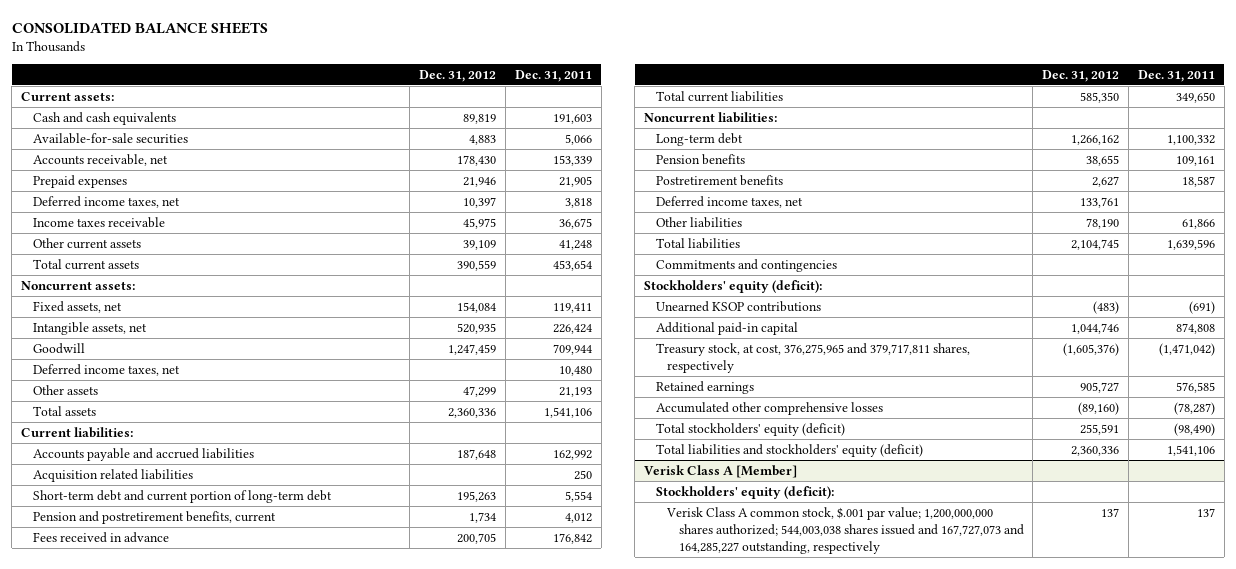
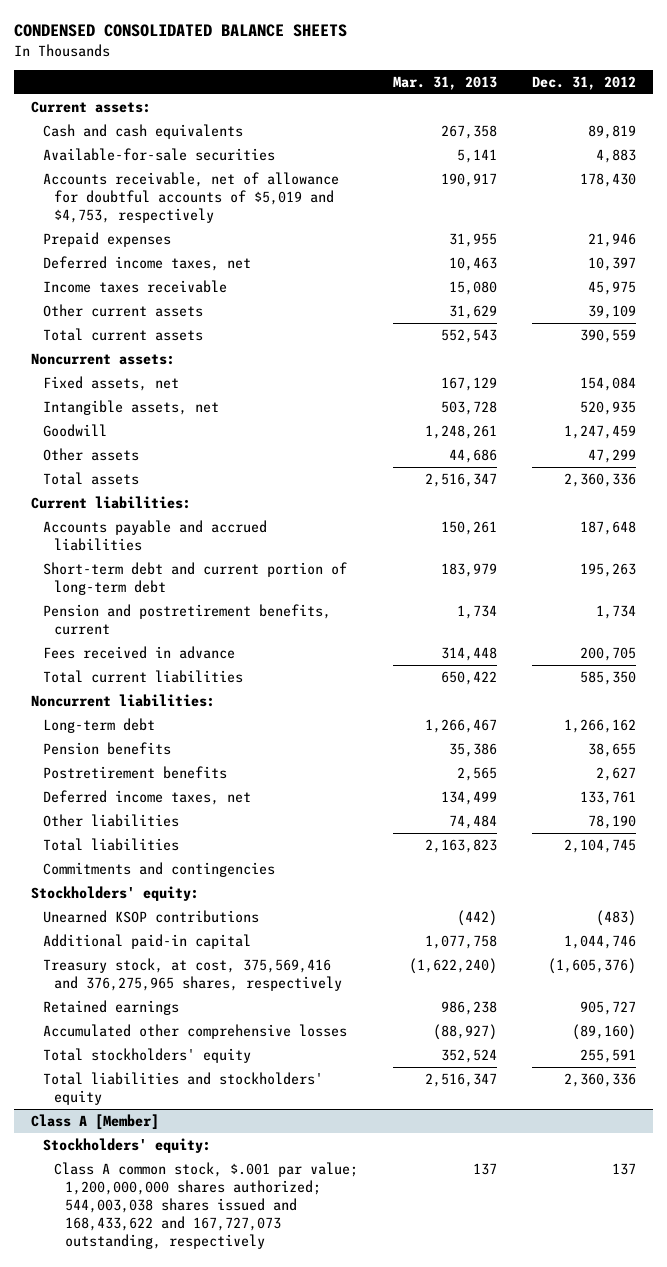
[11,21,268,34] CONSOLIDATED BALANCE SHEETS -> [13,24,347,38] CONDENSED CONSOLIDATED BALANCE SHEETS
[514,69,592,82] Dec. 31, 2011 -> none
none -> [392,75,497,90] Mar. 31, 2013
[32,153,168,166] Accounts receivable, net -> [42,171,339,223] Accounts receivable, net of allowance for doubtful accounts of $5,019 and $4,753, respectively
[32,363,180,376] Deferred income taxes, net -> none
[32,468,193,482] Acquisition related liabilities -> none
[644,279,823,293] Stockholders' equity (deficit): -> [31,885,200,901] Stockholders' equity:
[655,342,970,374] Treasury stock, at cost, 376,275,965 and 379,717,811 shares, respectively -> [42,957,342,991] Treasury stock, at cost, 375,569,416 and 376,275,965 shares, respectively
[655,422,845,436] Total stockholders' equity (deficit) -> [42,1047,251,1063] Total stockholders' equity
[655,443,923,457] Total liabilities and stockholders' equity (deficit) -> [42,1071,323,1105] Total liabilities and stockholders' equity
[644,464,798,478] Verisk Class A [Member] -> [31,1113,160,1130] Class A [Member]
[655,485,834,499] Stockholders' equity (deficit): -> [42,1137,211,1153] Stockholders' equity:
[666,506,1024,555] Verisk Class A common stock, $.001 par value; 1,200,000,000 shares authorized; 544,003,038 shares issued and 167,727,073 and 164,285,227 outstanding, respectively -> [53,1161,358,1250] Class A common stock, $.001 par value; 1,200,000,000 shares authorized; 544,003,038 shares issued and 168,433,622 and 167,727,073 outstanding, respectively

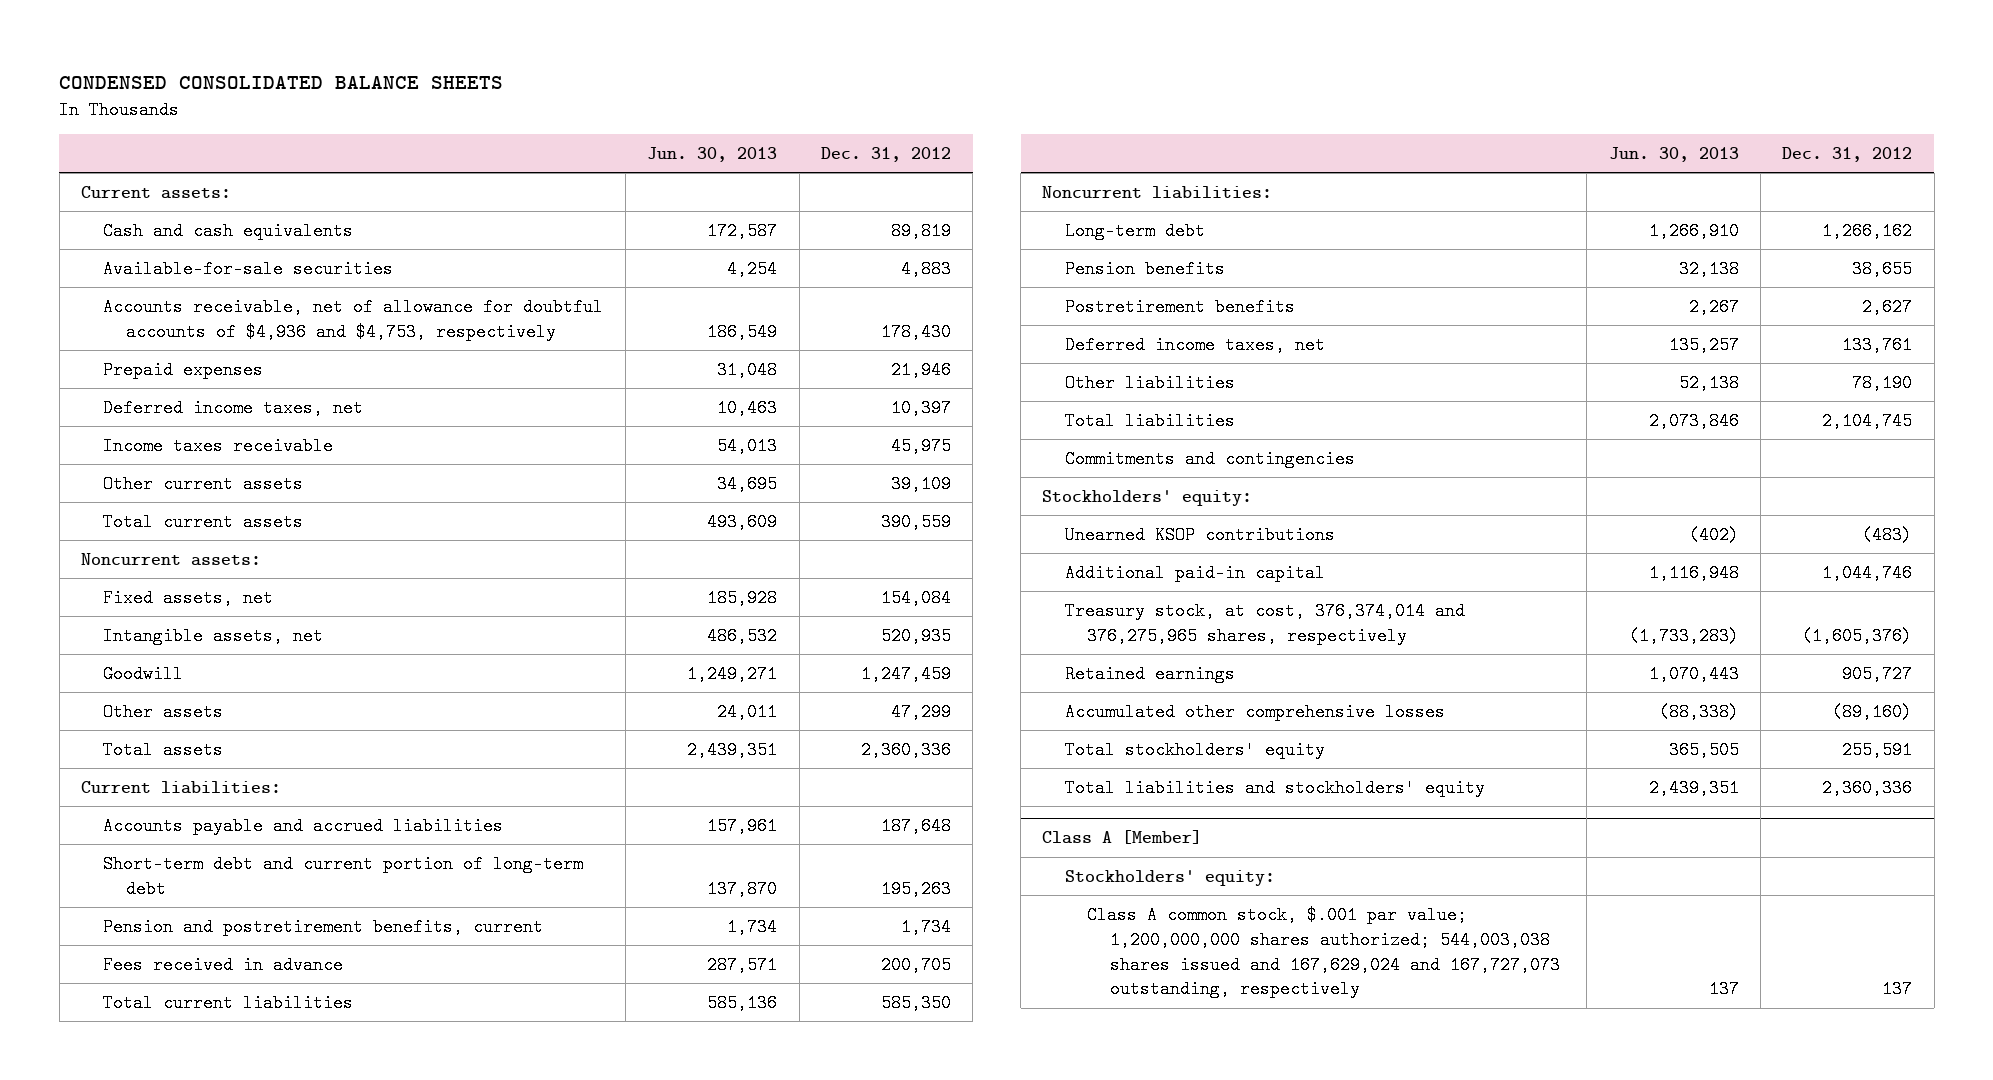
[392,75,497,90] Mar. 31, 2013 -> none
none -> [647,146,778,162] Jun. 30, 2013
[42,171,339,223] Accounts receivable, net of allowance for doubtful accounts of $5,019 and $4,753, respectively -> [103,297,604,341] Accounts receivable, net of allowance for doubtful accounts of $4,936 and $4,753, respectively
[42,957,342,991] Treasury stock, at cost, 375,569,416 and 376,275,965 shares, respectively -> [1064,601,1465,645] Treasury stock, at cost, 376,374,014 and 376,275,965 shares, respectively
[53,1161,358,1250] Class A common stock, $.001 par value; 1,200,000,000 shares authorized; 544,003,038 shares issued and 168,433,622 and 167,727,073 outstanding, respectively -> [1087,905,1560,999] Class A common stock, $.001 par value; 1,200,000,000 shares authorized; 544,003,038 shares issued and 167,629,024 and 167,727,073 outstanding, respectively

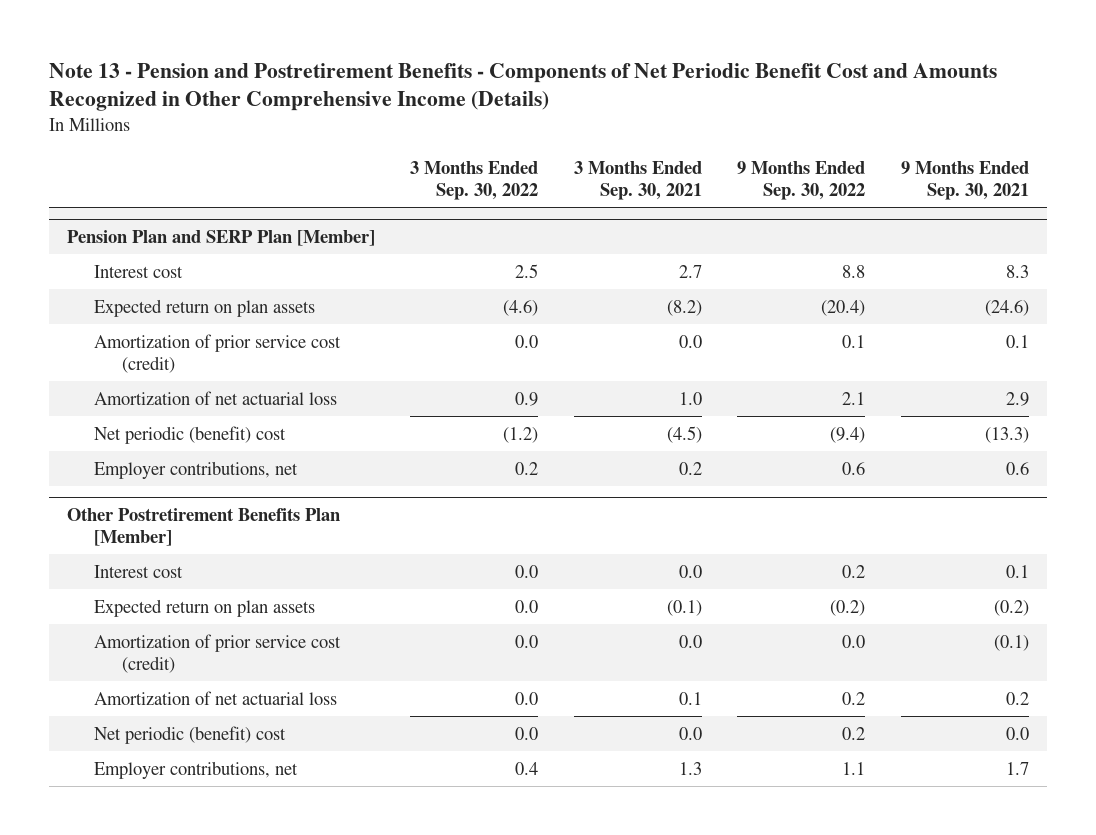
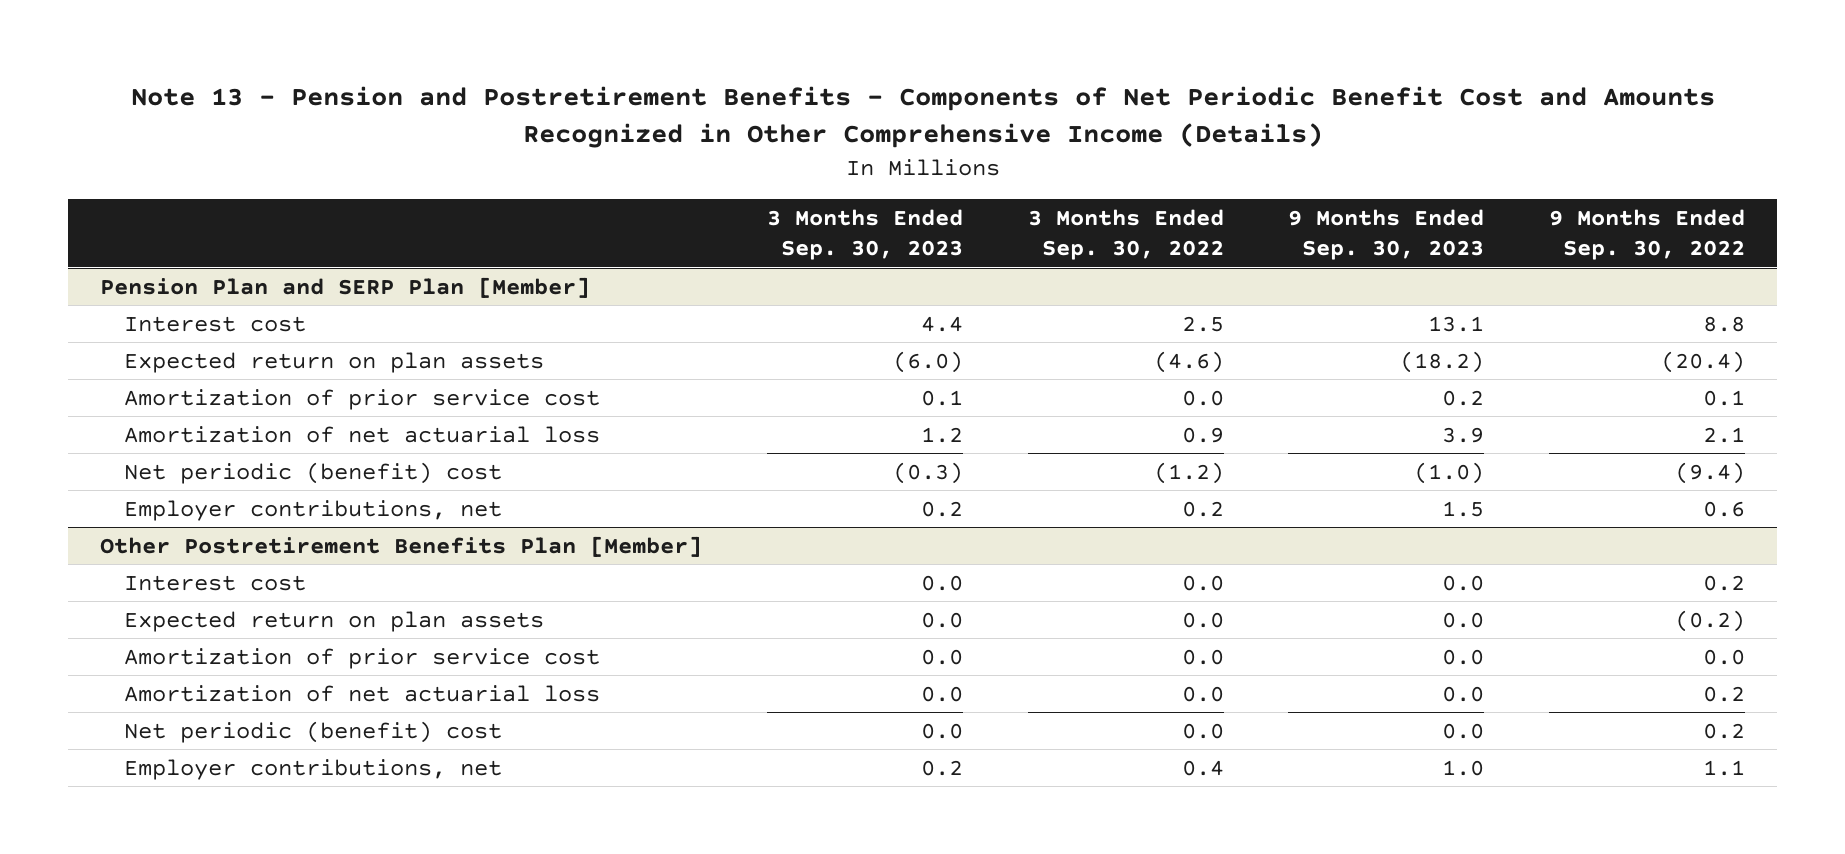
[573,160,702,200] 3 Months Ended Sep. 30, 2021 -> none
[900,160,1029,200] 9 Months Ended Sep. 30, 2021 -> none
none -> [766,208,963,261] 3 Months Ended Sep. 30, 2023
none -> [1288,208,1485,261] 9 Months Ended Sep. 30, 2023
[94,333,342,373] Amortization of prior service cost (credit) -> [124,388,601,410] Amortization of prior service cost
[94,633,342,673] Amortization of prior service cost (credit) -> [124,647,601,669] Amortization of prior service cost

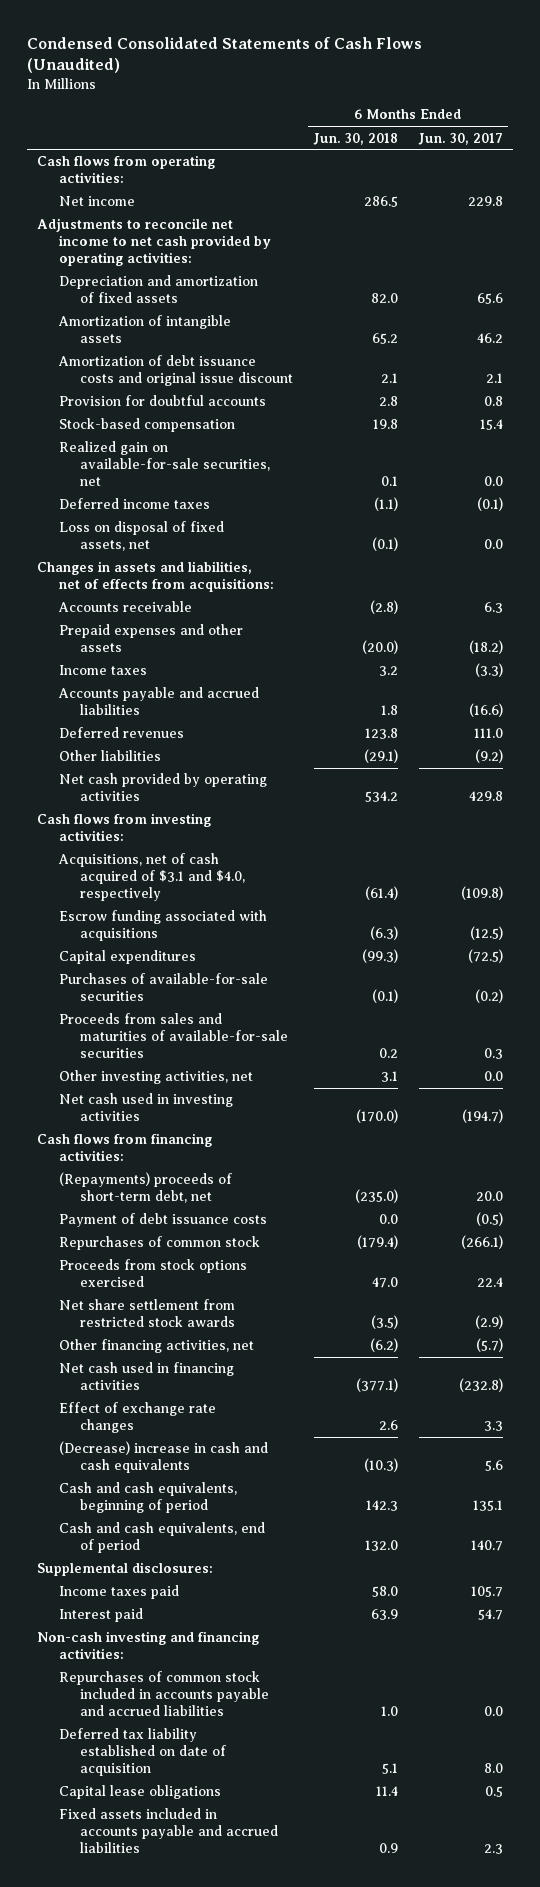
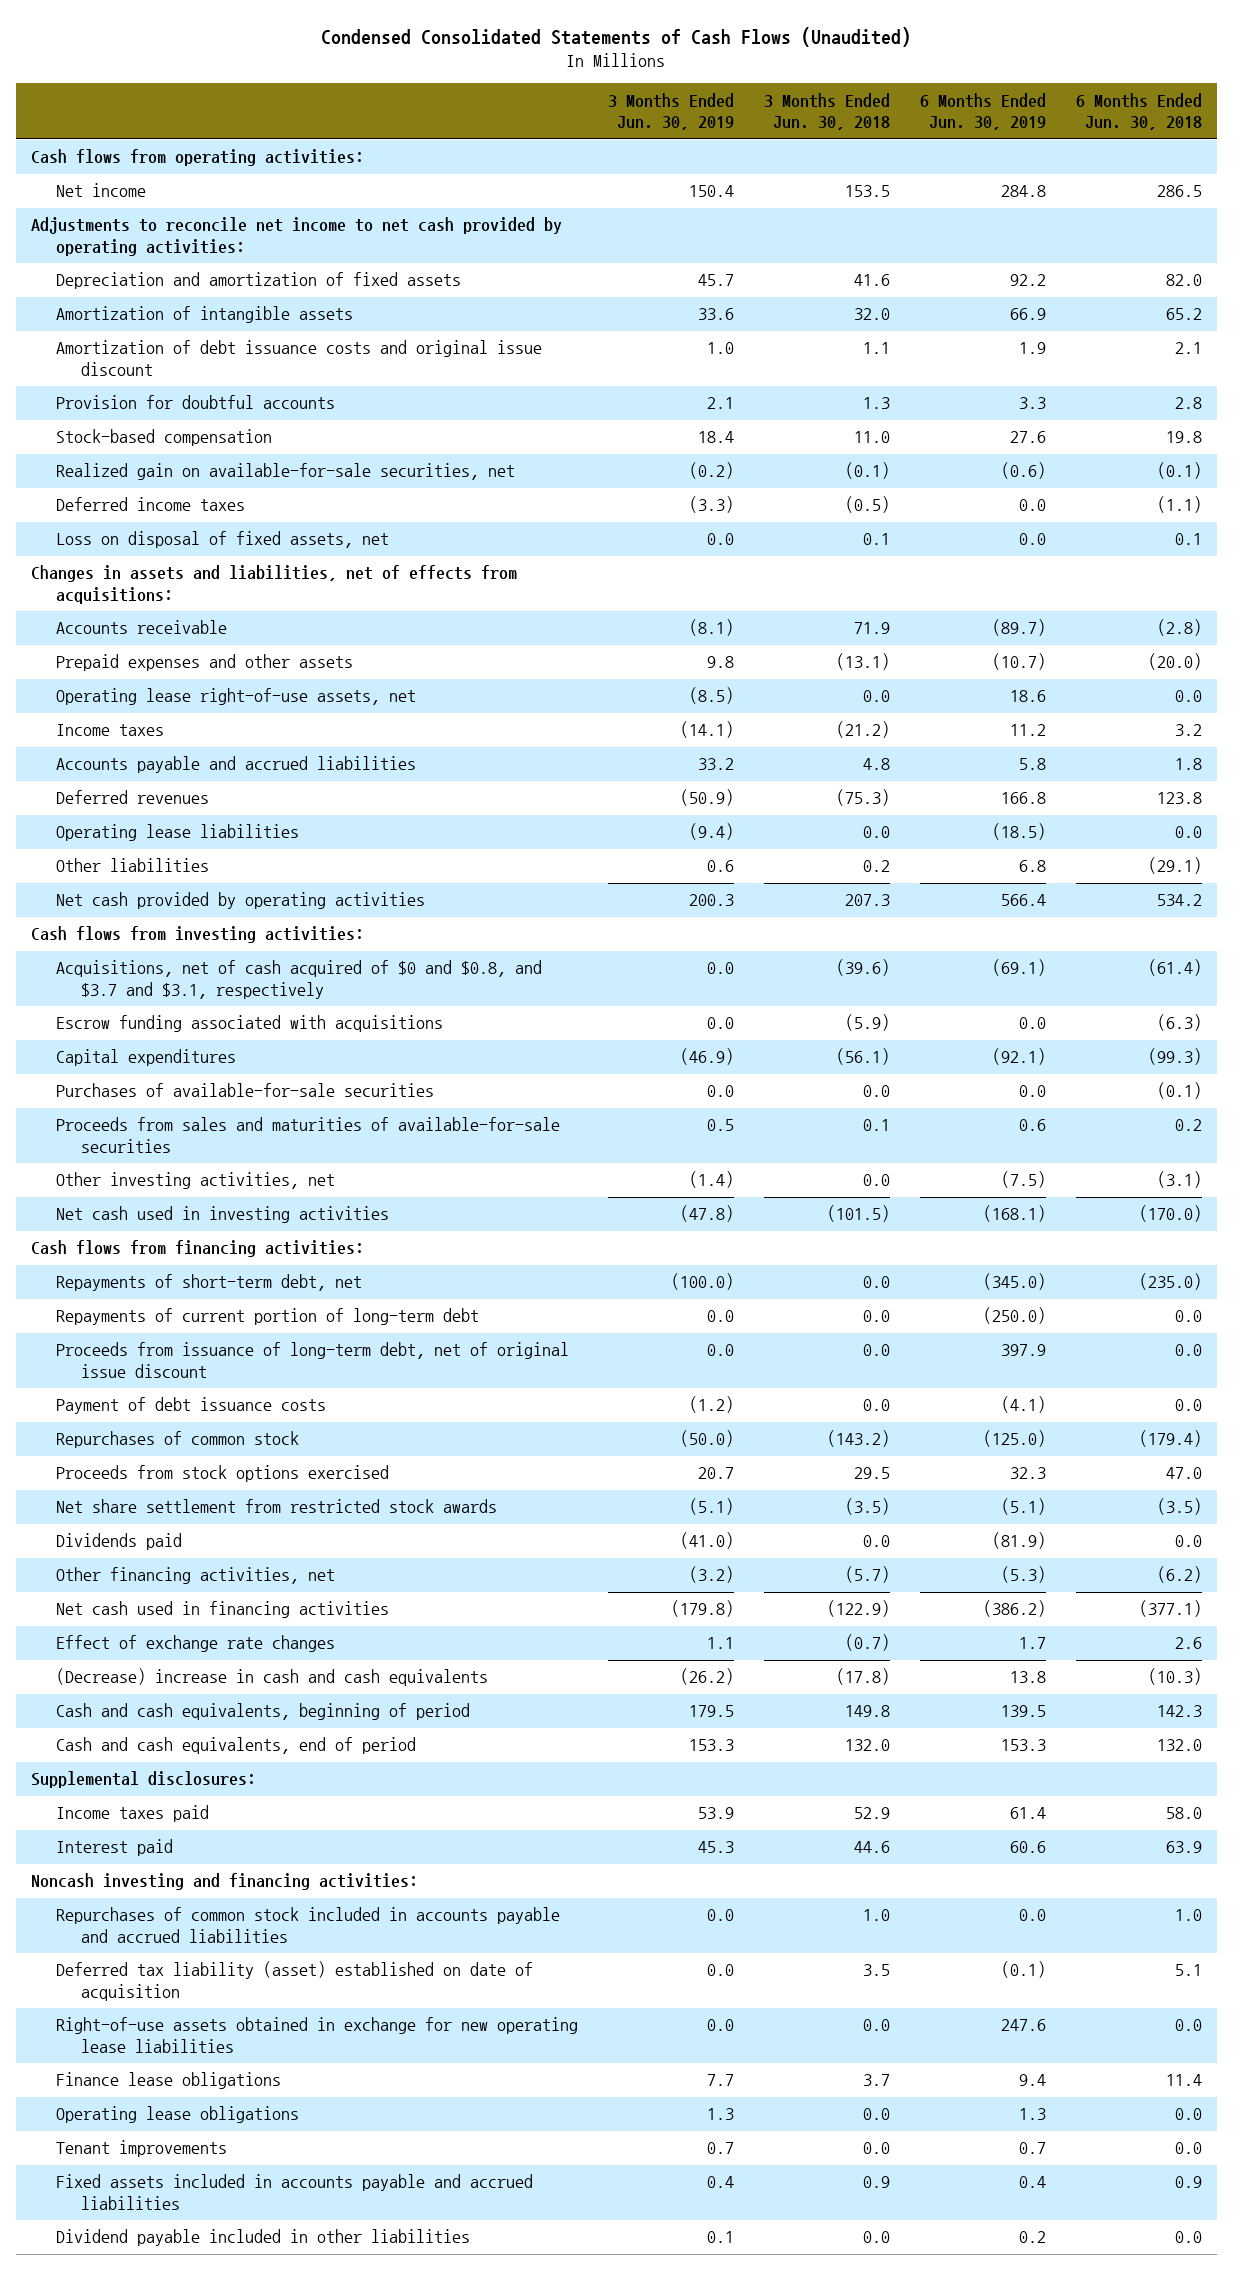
[417,132,503,145] Jun. 30, 2017 -> none
none -> [608,92,735,131] 3 Months Ended Jun. 30, 2019
none -> [763,92,890,131] 3 Months Ended Jun. 30, 2018
none -> [919,92,1046,131] 6 Months Ended Jun. 30, 2019
[380,476,398,487] 0.1 -> [1156,462,1202,480] (0.1)
[371,537,398,552] (0.1) -> [1174,533,1202,546] 0.1
none -> [56,688,417,706] Operating lease right-of-use assets, net
none -> [56,824,300,842] Operating lease liabilities
[57,853,245,902] Acquisitions, net of cash acquired of $3.1 and $4.0, respectively -> [56,960,543,999] Acquisitions, net of cash acquired of $0 and $0.8, and $3.7 and $3.1, respectively
[380,1071,398,1083] 3.1 -> [1156,1171,1202,1189] (3.1)
[58,1172,232,1204] (Repayments) proceeds of short-term debt, net -> [56,1274,363,1292] Repayments of short-term debt, net
none -> [56,1308,480,1326] Repayments of current portion of long-term debt
none -> [56,1342,570,1378] Proceeds from issuance of long-term debt, net of original issue discount
none -> [56,1533,183,1551] Dividends paid
[37,1631,260,1660] Non-cash investing and financing activities: -> [30,1873,418,1891] Noncash investing and financing activities:
[58,1728,226,1777] Deferred tax liability established on date of acquisition -> [56,1961,534,2001] Deferred tax liability (asset) established on date of acquisition
none -> [56,2017,579,2053] Right-of-use assets obtained in exchange for new operating lease liabilities
[58,1785,221,1800] Capital lease obligations -> [56,2072,282,2090] Finance lease obligations
none -> [56,2106,300,2124] Operating lease obligations
none -> [56,2140,228,2158] Tenant improvements
none -> [56,2229,471,2247] Dividend payable included in other liabilities

